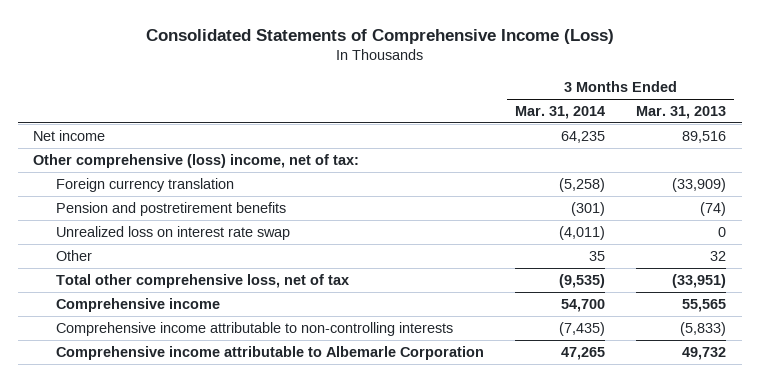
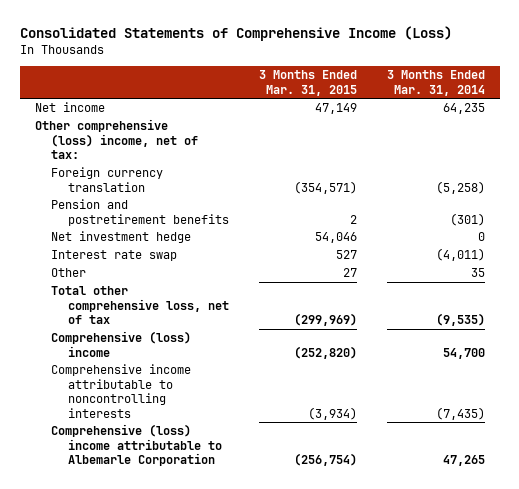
[636,106,727,120] Mar. 31, 2013 -> none
none -> [258,70,357,96] 3 Months Ended Mar. 31, 2015
none -> [51,231,192,244] Net investment hedge
[55,226,290,241] Unrealized loss on interest rate swap -> [51,250,178,262] Interest rate swap
[55,298,220,313] Comprehensive income -> [51,331,192,357] Comprehensive (loss) income
[55,322,453,337] Comprehensive income attributable to non-controlling interests -> [51,364,192,418] Comprehensive income attributable to noncontrolling interests
[55,346,484,361] Comprehensive income attributable to Albemarle Corporation -> [51,424,223,467] Comprehensive (loss) income attributable to Albemarle Corporation

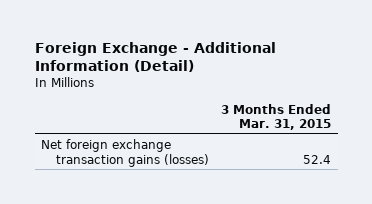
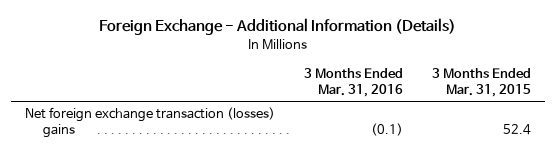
[34,41,276,73] Foreign Exchange - Additional Information (Detail) -> [98,18,456,36] Foreign Exchange - Additional Information (Details)
none -> [303,68,403,98] 3 Months Ended Mar. 31, 2016
[40,139,209,167] Net foreign exchange transaction gains (losses) -> [25,107,276,139] Net foreign exchange transaction (losses) gains

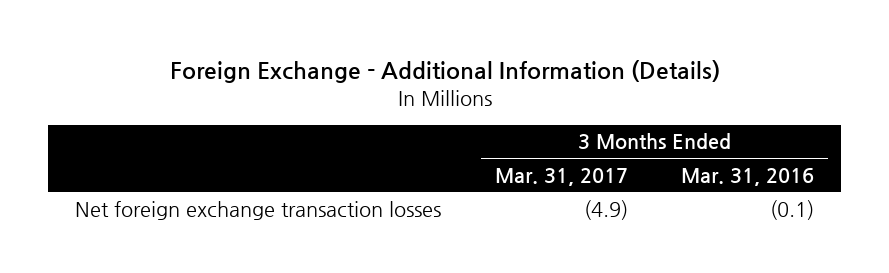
[431,68,531,98] 3 Months Ended Mar. 31, 2015 -> none
none -> [494,167,628,186] Mar. 31, 2017
[25,107,276,139] Net foreign exchange transaction (losses) gains -> [74,200,441,220] Net foreign exchange transaction losses

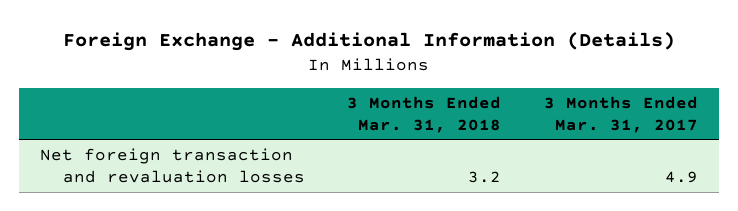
[681,167,815,186] Mar. 31, 2016 -> none
none -> [347,95,502,133] 3 Months Ended Mar. 31, 2018
[74,200,441,220] Net foreign exchange transaction losses -> [40,148,305,183] Net foreign transaction and revaluation losses
[583,199,628,220] (4.9) -> [665,170,699,183] 4.9

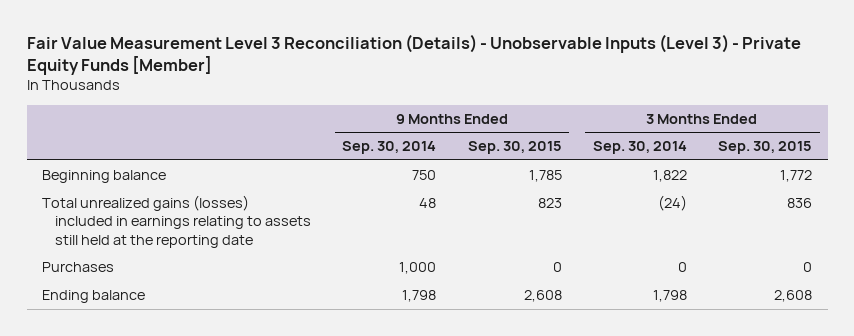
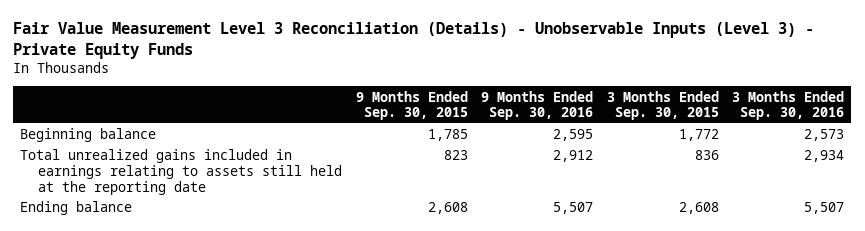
[26,33,801,76] Fair Value Measurement Level 3 Reconciliation (Details) - Unobservable Inputs (Level 3) - Private Equity Funds [Member] -> [13,22,815,59] Fair Value Measurement Level 3 Reconciliation (Details) - Unobservable Inputs (Level 3) - Private Equity Funds
[342,141,437,155] Sep. 30, 2014 -> none
[592,141,687,155] Sep. 30, 2014 -> none
none -> [481,90,594,121] 9 Months Ended Sep. 30, 2016
none -> [732,90,845,121] 3 Months Ended Sep. 30, 2016
[42,262,115,273] Purchases -> none
[42,195,312,248] Total unrealized gains (losses) included in earnings relating to assets still held at the reporting date -> [20,149,342,196] Total unrealized gains included in earnings relating to assets still held at the reporting date

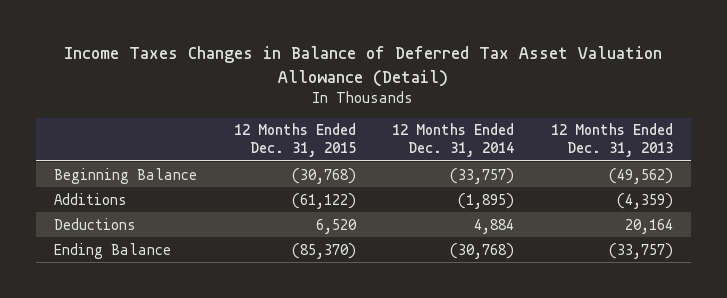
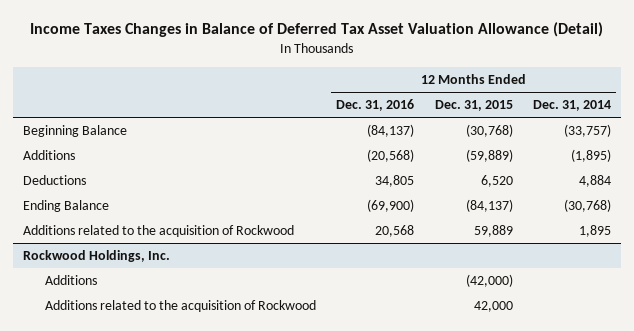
[550,123,673,158] 12 Months Ended Dec. 31, 2013 -> none
none -> [336,99,415,112] Dec. 31, 2016
[291,192,356,209] (61,122) -> [465,149,513,163] (59,889)
[291,242,356,259] (85,370) -> [465,199,513,213] (84,137)
none -> [22,225,294,238] Additions related to the acquisition of Rockwood
none -> [22,250,170,263] Rockwood Holdings, Inc.
none -> [44,275,97,286] Additions
none -> [44,300,316,313] Additions related to the acquisition of Rockwood

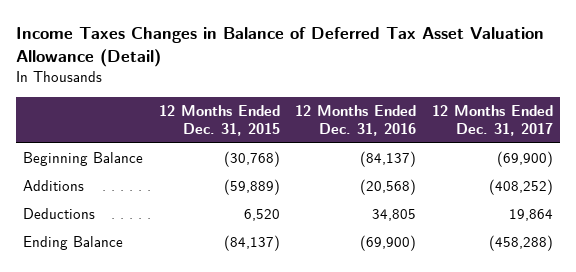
[532,100,611,112] Dec. 31, 2014 -> none
none -> [431,104,553,136] 12 Months Ended Dec. 31, 2017
[22,225,294,238] Additions related to the acquisition of Rockwood -> none
[22,250,170,263] Rockwood Holdings, Inc. -> none
[44,275,97,286] Additions -> none
[44,300,316,313] Additions related to the acquisition of Rockwood -> none

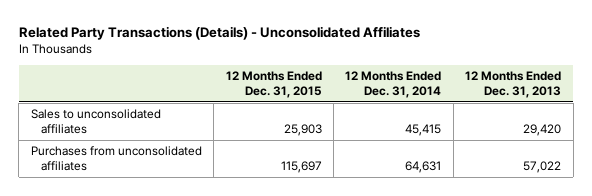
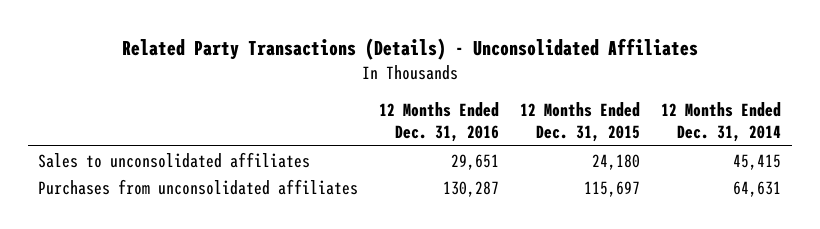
[465,71,562,98] 12 Months Ended Dec. 31, 2013 -> none
none -> [379,101,500,143] 12 Months Ended Dec. 31, 2016
[283,123,322,136] 25,903 -> [592,153,641,170] 24,180

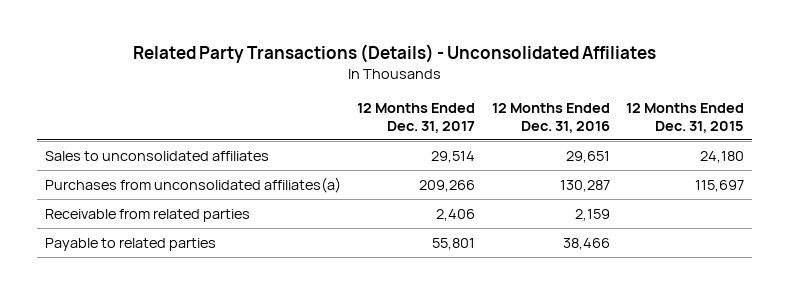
[661,101,782,143] 12 Months Ended Dec. 31, 2014 -> none
none -> [357,103,476,133] 12 Months Ended Dec. 31, 2017
[38,178,359,195] Purchases from unconsolidated affiliates -> [44,176,341,193] Purchases from unconsolidated affiliates(a)
none -> [44,208,250,222] Receivable from related parties
none -> [44,237,216,251] Payable to related parties

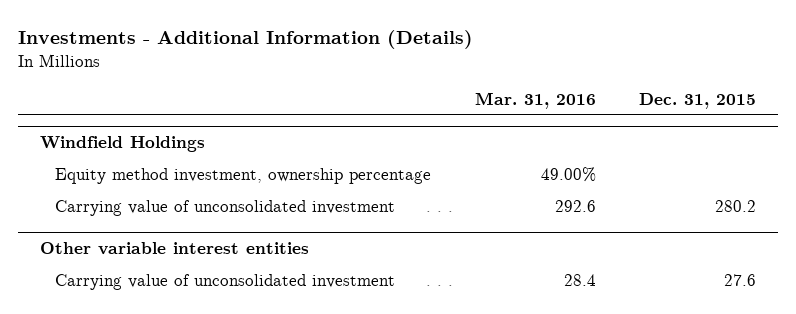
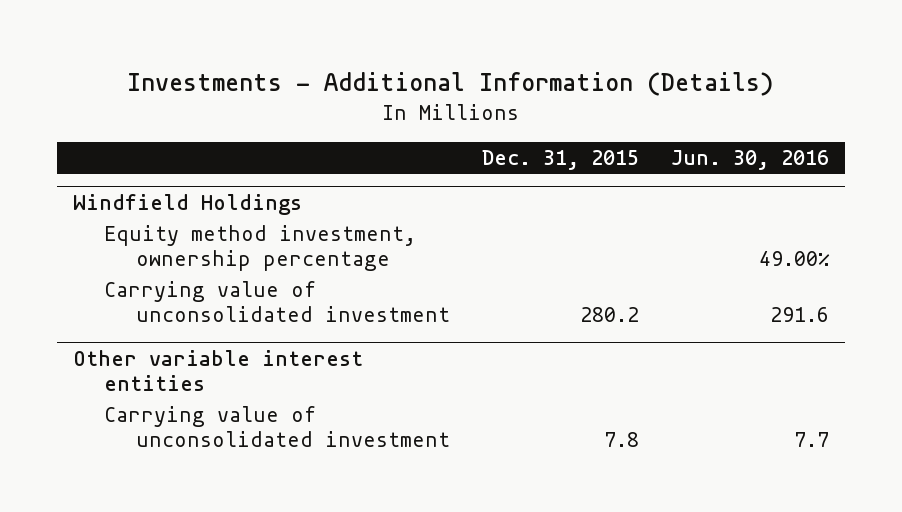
[474,91,596,109] Mar. 31, 2016 -> none
none -> [670,149,829,170] Jun. 30, 2016
[724,273,757,286] 27.6 -> [603,432,639,448] 7.8

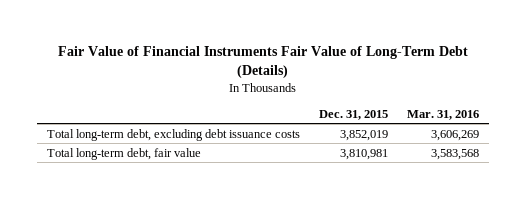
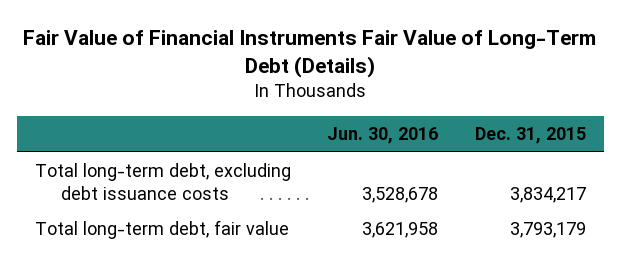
[407,109,480,120] Mar. 31, 2016 -> none
none -> [327,126,439,144] Jun. 30, 2016
[339,129,388,141] 3,852,019 -> [509,186,586,203] 3,834,217
[339,148,388,160] 3,810,981 -> [509,222,586,239] 3,793,179

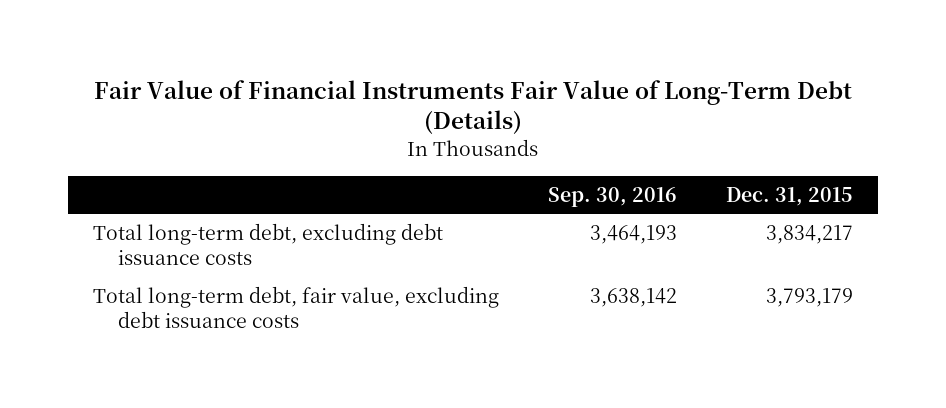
[327,126,439,144] Jun. 30, 2016 -> none
none -> [548,186,678,207] Sep. 30, 2016
[35,220,290,240] Total long-term debt, fair value -> [92,285,499,329] Total long-term debt, fair value, excluding debt issuance costs

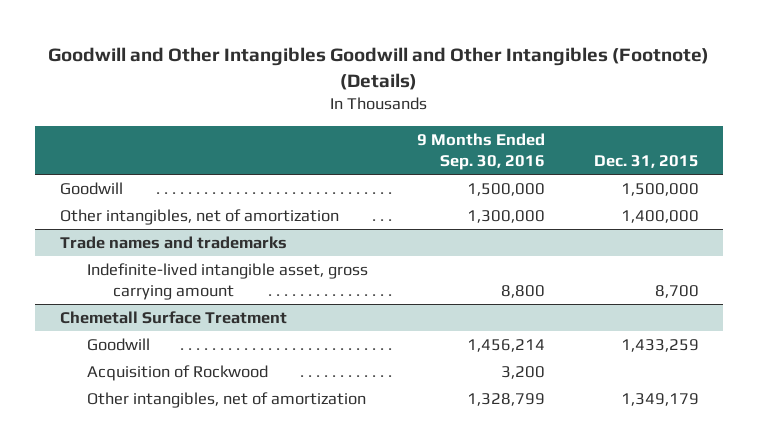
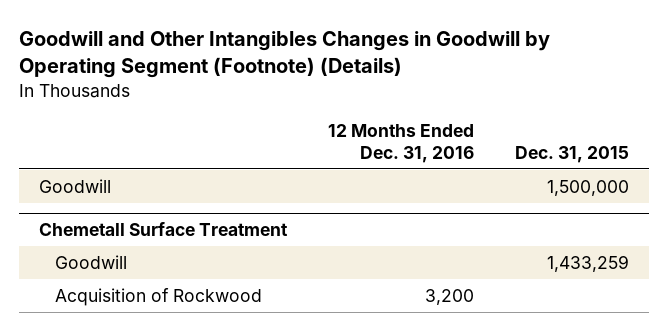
[48,47,710,91] Goodwill and Other Intangibles Goodwill and Other Intangibles (Footnote) (Details) -> [18,31,550,79] Goodwill and Other Intangibles Changes in Goodwill by Operating Segment (Footnote) (Details)
[416,133,545,171] 9 Months Ended Sep. 30, 2016 -> none
none -> [328,124,475,163] 12 Months Ended Dec. 31, 2016
[59,208,339,225] Other intangibles, net of amortization -> none
[59,235,287,249] Trade names and trademarks -> none
[86,262,368,300] Indefinite-lived intangible asset, gross carrying amount -> none
[86,391,366,408] Other intangibles, net of amortization -> none

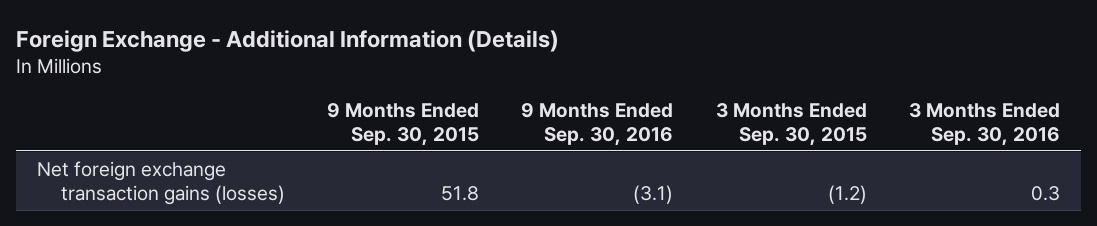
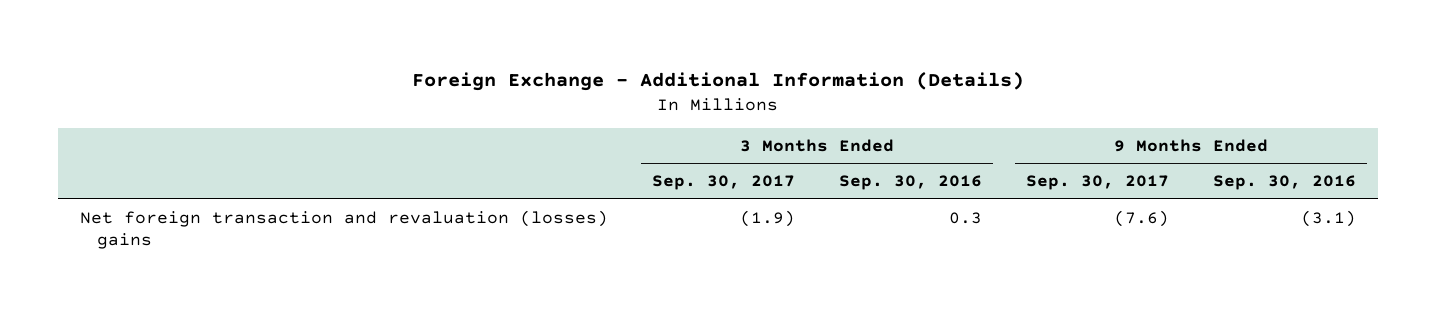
[327,102,480,146] 9 Months Ended Sep. 30, 2015 -> none
[715,102,867,146] 3 Months Ended Sep. 30, 2015 -> none
none -> [651,175,795,191] Sep. 30, 2017
none -> [1025,175,1169,191] Sep. 30, 2017
[37,160,285,206] Net foreign exchange transaction gains (losses) -> [79,210,608,250] Net foreign transaction and revaluation (losses) gains

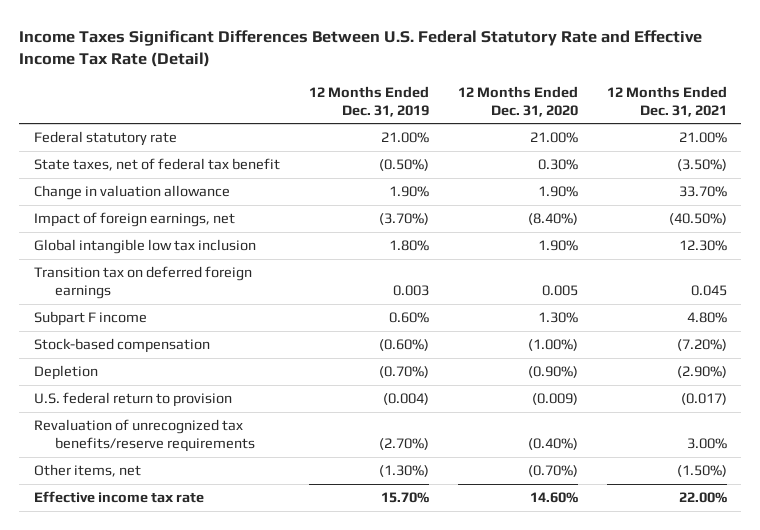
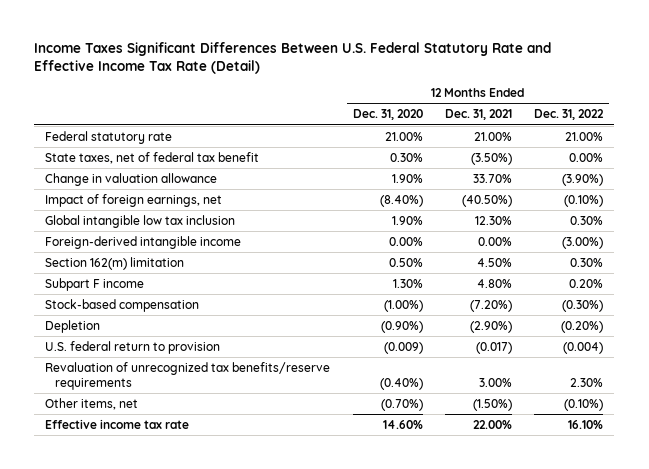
[308,85,429,117] 12 Months Ended Dec. 31, 2019 -> none
none -> [534,109,605,121] Dec. 31, 2022
[33,266,252,300] Transition tax on deferred foreign earnings -> none
none -> [45,235,242,249] Foreign-derived intangible income
none -> [45,256,185,270] Section 162(m) limitation

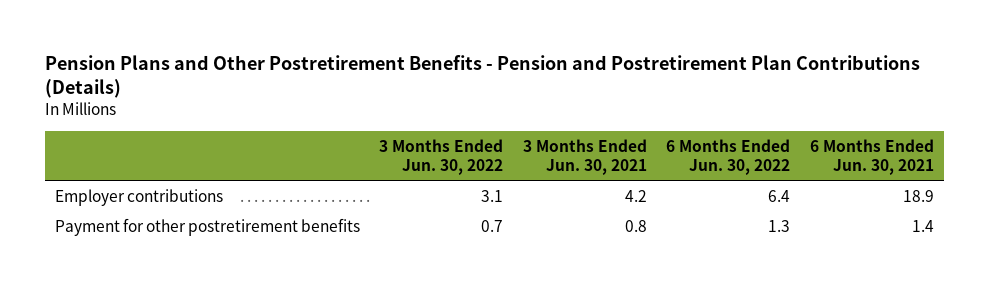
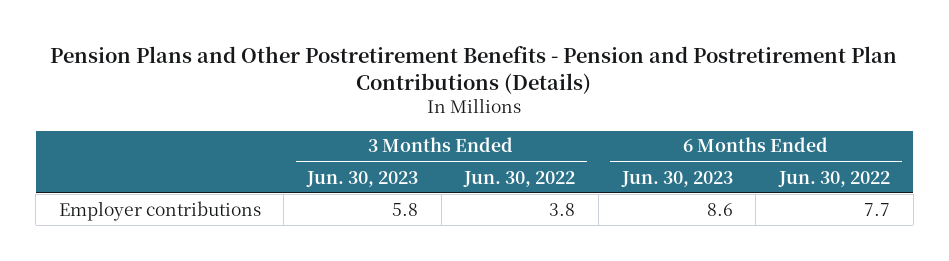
[522,138,647,175] 3 Months Ended Jun. 30, 2021 -> none
[809,138,934,175] 6 Months Ended Jun. 30, 2021 -> none
none -> [306,170,419,187] Jun. 30, 2023
none -> [620,170,733,187] Jun. 30, 2023
[54,217,360,236] Payment for other postretirement benefits -> none
[481,189,504,202] 3.1 -> [549,202,576,216] 3.8
[768,189,791,202] 6.4 -> [863,202,890,216] 7.7

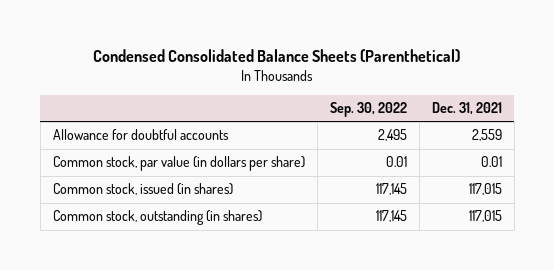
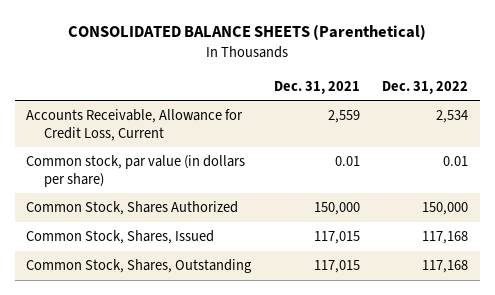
[93,49,461,63] Condensed Consolidated Balance Sheets (Parenthetical) -> [68,24,427,41] CONSOLIDATED BALANCE SHEETS (Parenthetical)
[329,102,407,118] Sep. 30, 2022 -> none
none -> [382,80,469,94] Dec. 31, 2022
[52,129,229,141] Allowance for doubtful accounts -> [26,109,244,141] Accounts Receivable, Allowance for Credit Loss, Current
none -> [26,201,239,216] Common Stock, Shares Authorized
[52,183,233,196] Common stock, issued (in shares) -> [26,230,215,245] Common Stock, Shares, Issued
[52,210,262,226] Common stock, outstanding (in shares) -> [26,259,253,274] Common Stock, Shares, Outstanding

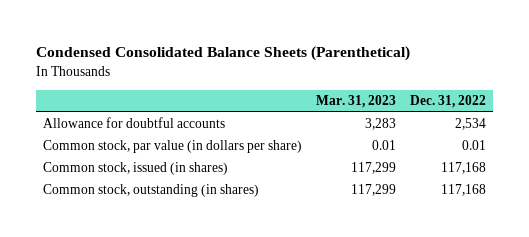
[68,24,427,41] CONSOLIDATED BALANCE SHEETS (Parenthetical) -> [36,46,411,62] Condensed Consolidated Balance Sheets (Parenthetical)
[273,80,360,94] Dec. 31, 2021 -> none
none -> [316,95,397,109] Mar. 31, 2023
[26,109,244,141] Accounts Receivable, Allowance for Credit Loss, Current -> [43,117,226,129] Allowance for doubtful accounts
[26,201,239,216] Common Stock, Shares Authorized -> none
[26,230,215,245] Common Stock, Shares, Issued -> [43,162,229,176] Common stock, issued (in shares)
[26,259,253,274] Common Stock, Shares, Outstanding -> [43,184,260,198] Common stock, outstanding (in shares)

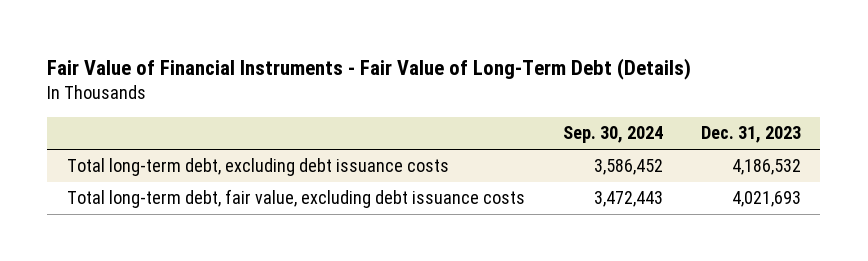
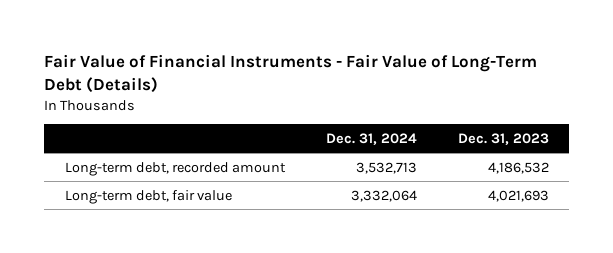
[562,126,663,144] Sep. 30, 2024 -> none
none -> [325,132,417,145] Dec. 31, 2024
[66,158,449,177] Total long-term debt, excluding debt issuance costs -> [64,161,286,176] Long-term debt, recorded amount
[66,189,525,209] Total long-term debt, fair value, excluding debt issuance costs -> [64,189,232,204] Long-term debt, fair value

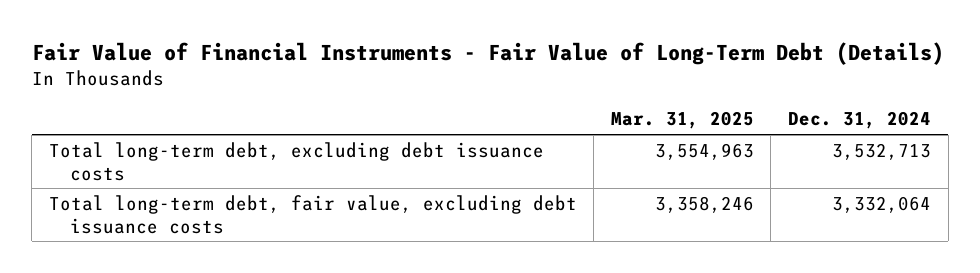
[457,132,549,145] Dec. 31, 2023 -> none
none -> [610,111,754,130] Mar. 31, 2025
[64,161,286,176] Long-term debt, recorded amount -> [48,141,544,181] Total long-term debt, excluding debt issuance costs
[64,189,232,204] Long-term debt, fair value -> [48,194,577,234] Total long-term debt, fair value, excluding debt issuance costs

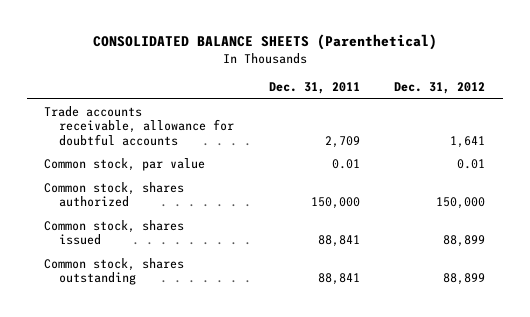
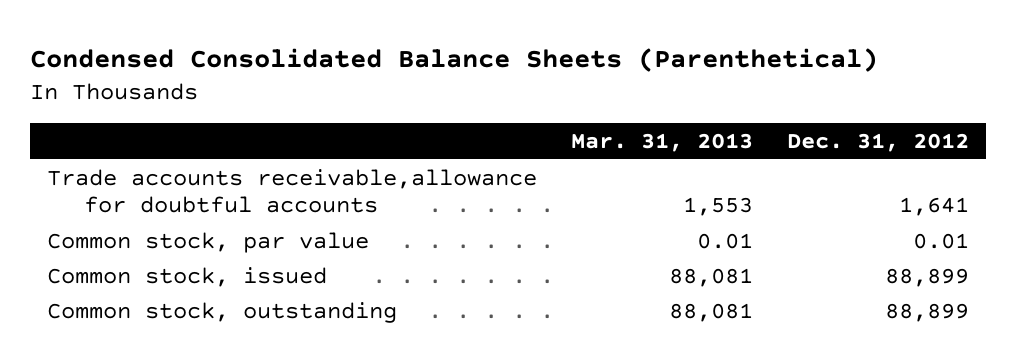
[92,33,437,50] CONSOLIDATED BALANCE SHEETS (Parenthetical) -> [29,47,878,72] Condensed Consolidated Balance Sheets (Parenthetical)
[268,82,360,95] Dec. 31, 2011 -> none
none -> [570,132,753,152] Mar. 31, 2013
[44,106,234,146] Trade accounts receivable, allowance for doubtful accounts -> [46,168,537,214] Trade accounts receivable,allowance for doubtful accounts
[44,182,185,208] Common stock, shares authorized -> none
[44,220,185,246] Common stock, shares issued -> [46,266,327,287] Common stock, issued
[44,258,185,286] Common stock, shares outstanding -> [46,301,397,323] Common stock, outstanding

